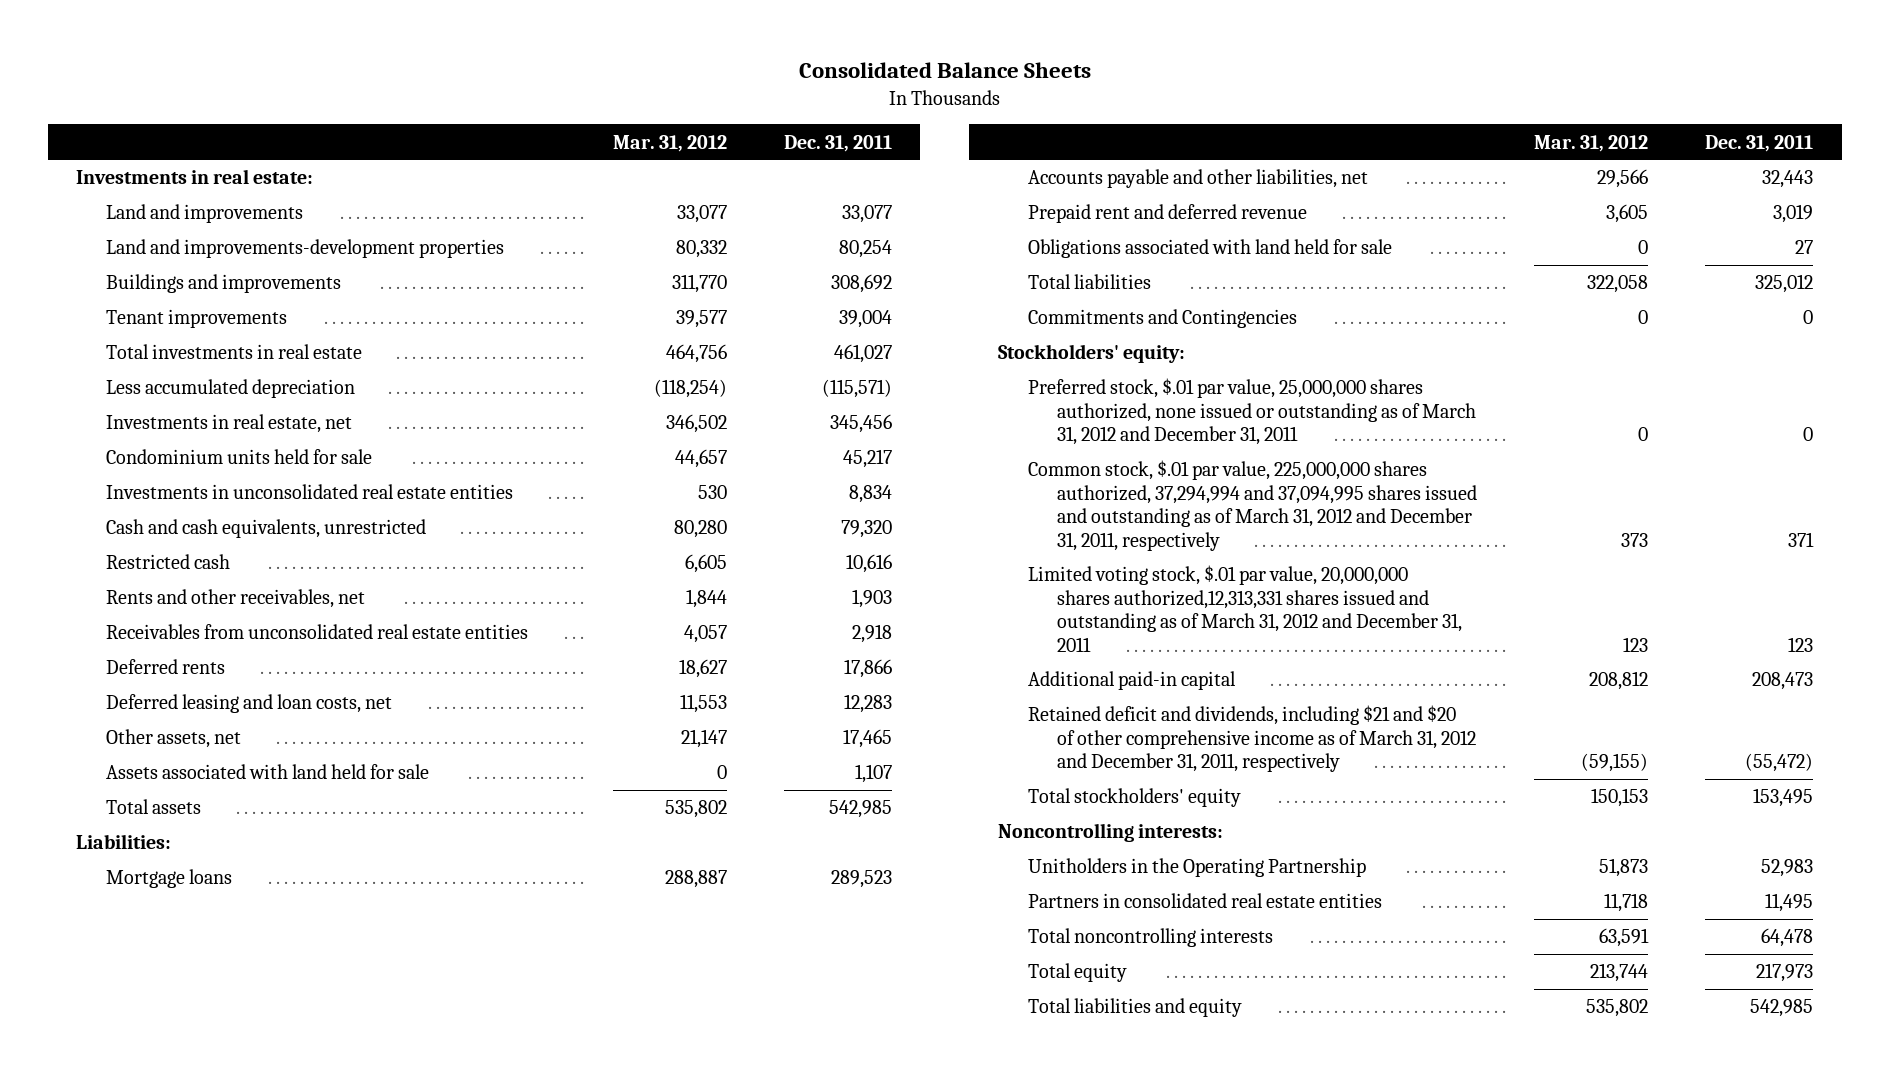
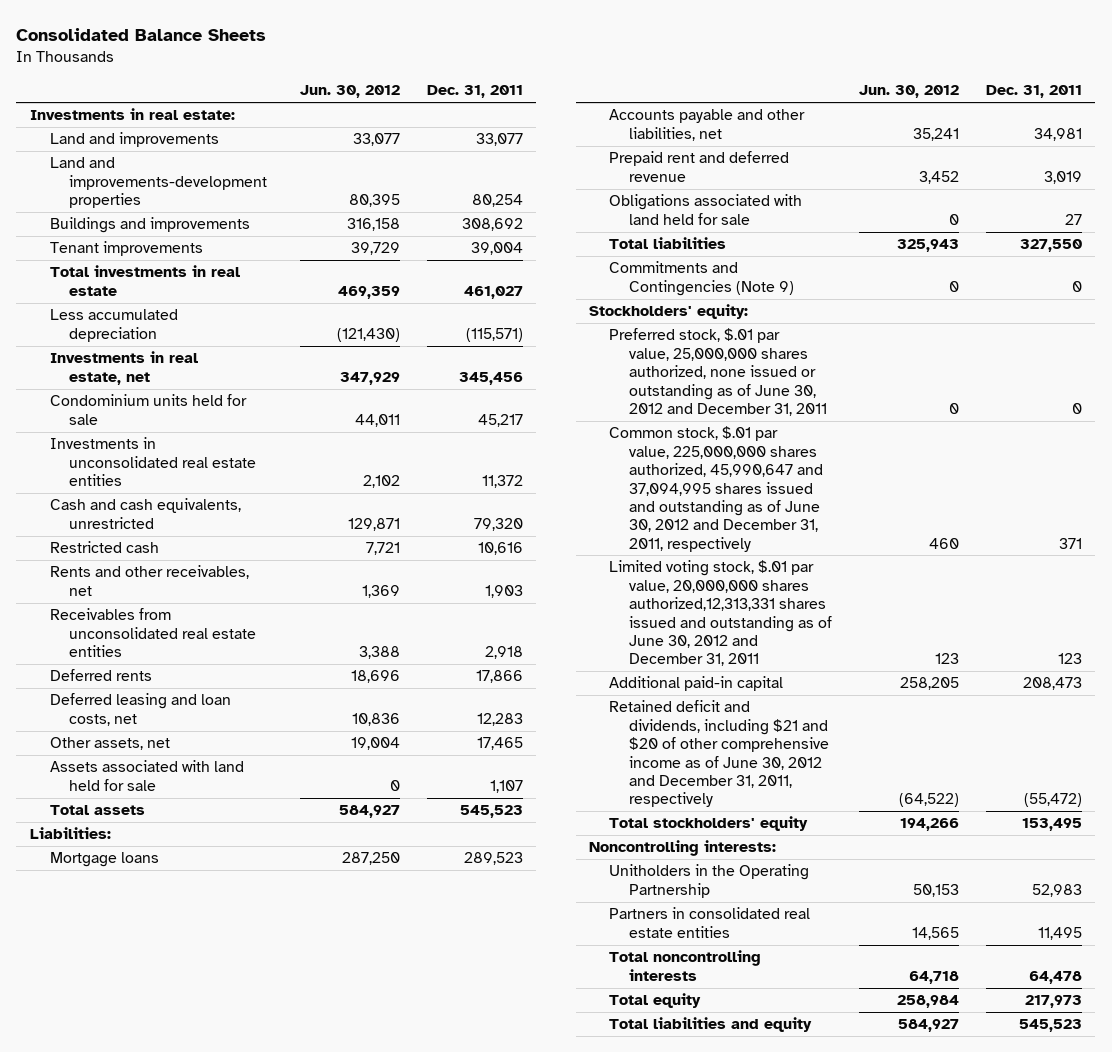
[612,134,727,152] Mar. 31, 2012 -> none
none -> [299,85,400,99] Jun. 30, 2012
[848,485,892,504] 8,834 -> [481,475,523,489] 11,372
[828,800,892,819] 542,985 -> [459,805,523,819] 545,523
[1762,170,1814,189] 32,443 -> [1033,127,1082,141] 34,981
[1755,274,1814,294] 325,012 -> [1019,239,1082,253] 327,550
[1027,309,1297,329] Commitments and Contingencies -> [608,261,794,296] Commitments and Contingencies (Note 9)
[1027,378,1477,446] Preferred stock, $.01 par value, 25,000,000 shares authorized, none issued or outstanding as of March 31, 2012 and December 31, 2011 -> [608,328,827,416] Preferred stock, $.01 par value, 25,000,000 shares authorized, none issued or outstanding as of June 30, 2012 and December 31, 2011
[1027,460,1478,551] Common stock, $.01 par value, 225,000,000 shares authorized, 37,294,994 and 37,094,995 shares issued and outstanding as of March 31, 2012 and December 31, 2011, respectively -> [608,426,823,552] Common stock, $.01 par value, 225,000,000 shares authorized, 45,990,647 and 37,094,995 shares issued and outstanding as of June 30, 2012 and December 31, 2011, respectively
[1027,565,1463,652] Limited voting stock, $.01 par value, 20,000,000 shares authorized,12,313,331 shares issued and outstanding as of March 31, 2012 and December 31, 2011 -> [608,560,832,667] Limited voting stock, $.01 par value, 20,000,000 shares authorized,12,313,331 shares issued and outstanding as of June 30, 2012 and December 31, 2011
[1027,705,1477,773] Retained deficit and dividends, including $21 and $20 of other comprehensive income as of March 31, 2012 and December 31, 2011, respectively -> [608,700,829,808] Retained deficit and dividends, including $21 and $20 of other comprehensive income as of June 30, 2012 and December 31, 2011, respectively
[1750,999,1814,1018] 542,985 -> [1018,1019,1082,1033] 545,523

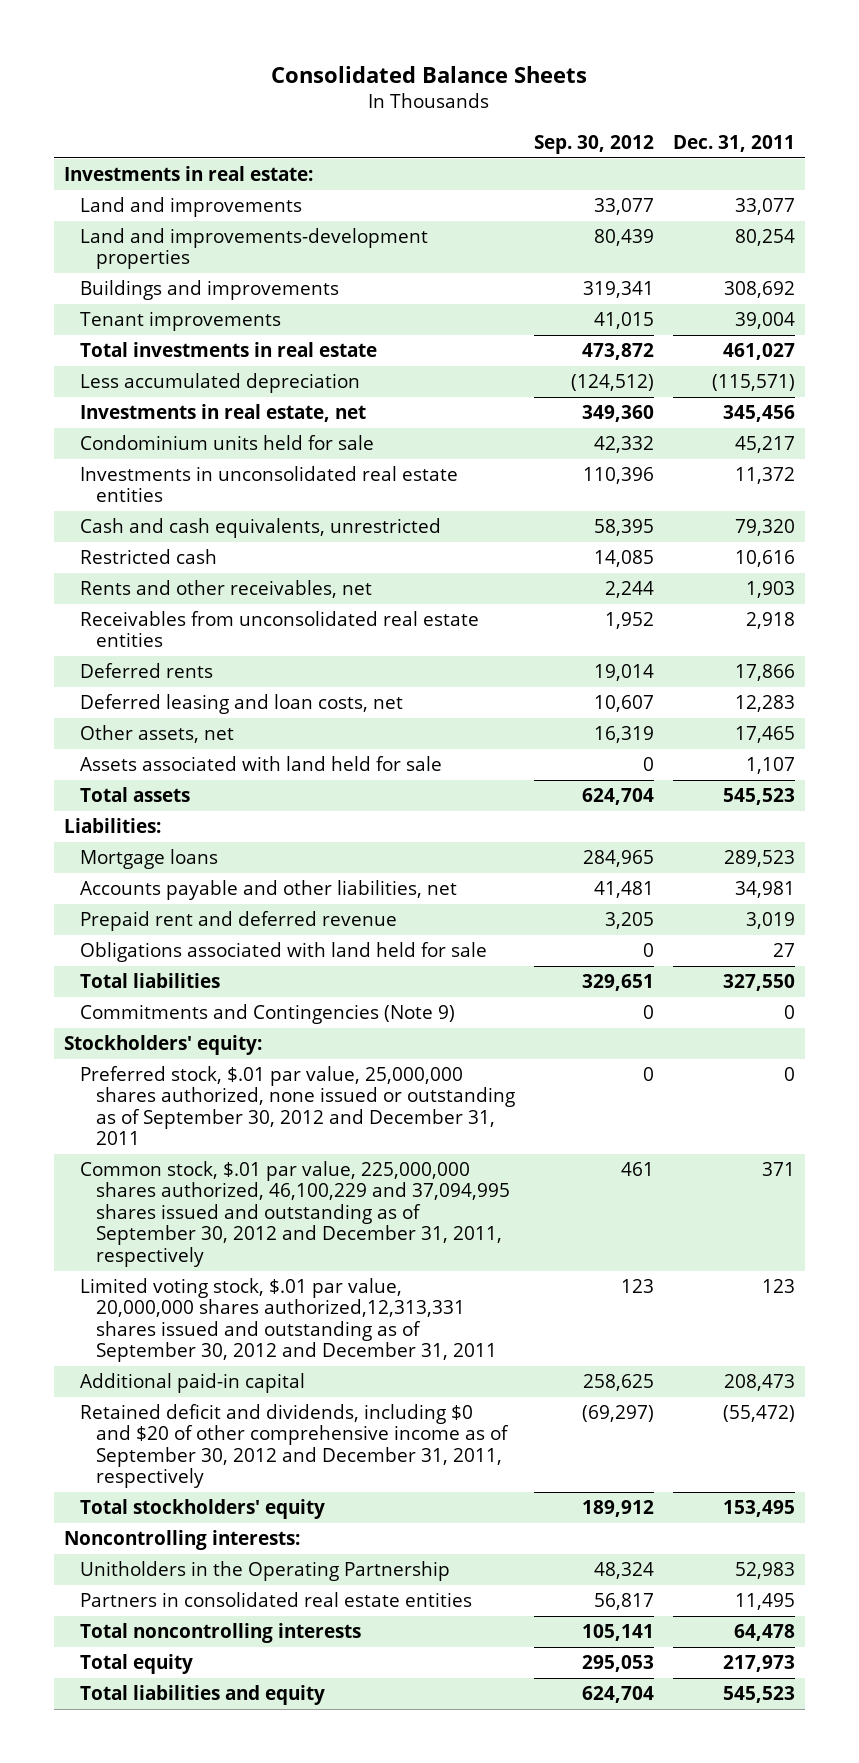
[299,85,400,99] Jun. 30, 2012 -> none
none -> [533,135,654,155] Sep. 30, 2012
[608,328,827,416] Preferred stock, $.01 par value, 25,000,000 shares authorized, none issued or outstanding as of June 30, 2012 and December 31, 2011 -> [79,1066,515,1146] Preferred stock, $.01 par value, 25,000,000 shares authorized, none issued or outstanding as of September 30, 2012 and December 31, 2011
[608,426,823,552] Common stock, $.01 par value, 225,000,000 shares authorized, 45,990,647 and 37,094,995 shares issued and outstanding as of June 30, 2012 and December 31, 2011, respectively -> [79,1161,510,1267] Common stock, $.01 par value, 225,000,000 shares authorized, 46,100,229 and 37,094,995 shares issued and outstanding as of September 30, 2012 and December 31, 2011, respectively
[608,560,832,667] Limited voting stock, $.01 par value, 20,000,000 shares authorized,12,313,331 shares issued and outstanding as of June 30, 2012 and December 31, 2011 -> [79,1278,497,1363] Limited voting stock, $.01 par value, 20,000,000 shares authorized,12,313,331 shares issued and outstanding as of September 30, 2012 and December 31, 2011
[608,700,829,808] Retained deficit and dividends, including $21 and $20 of other comprehensive income as of June 30, 2012 and December 31, 2011, respectively -> [79,1404,509,1489] Retained deficit and dividends, including $0 and $20 of other comprehensive income as of September 30, 2012 and December 31, 2011, respectively

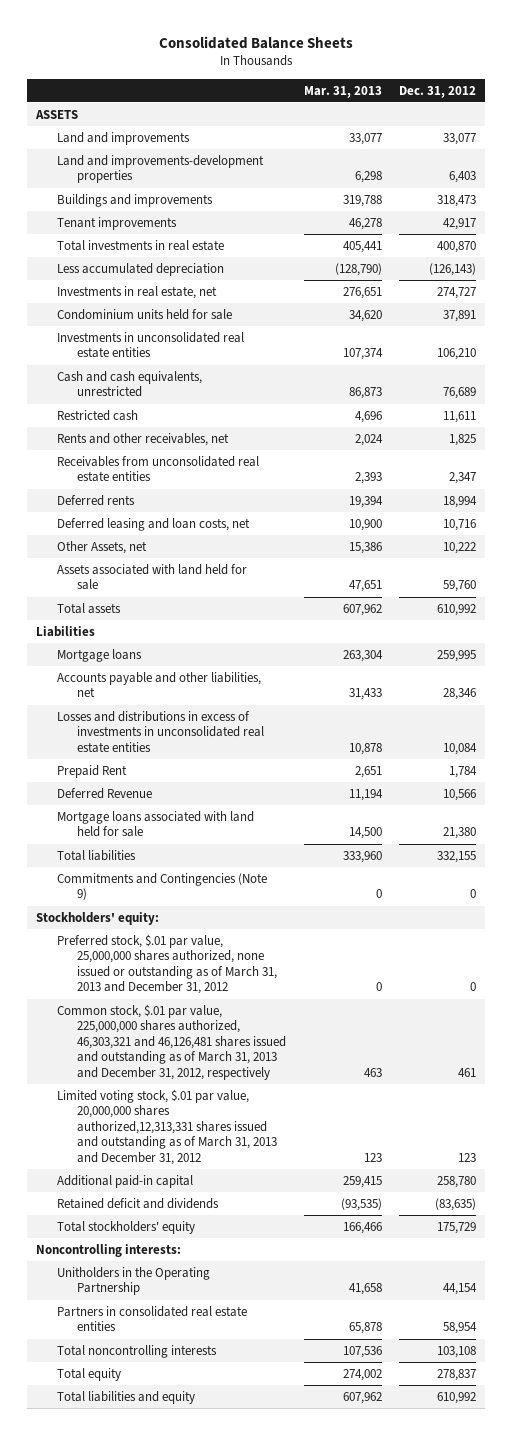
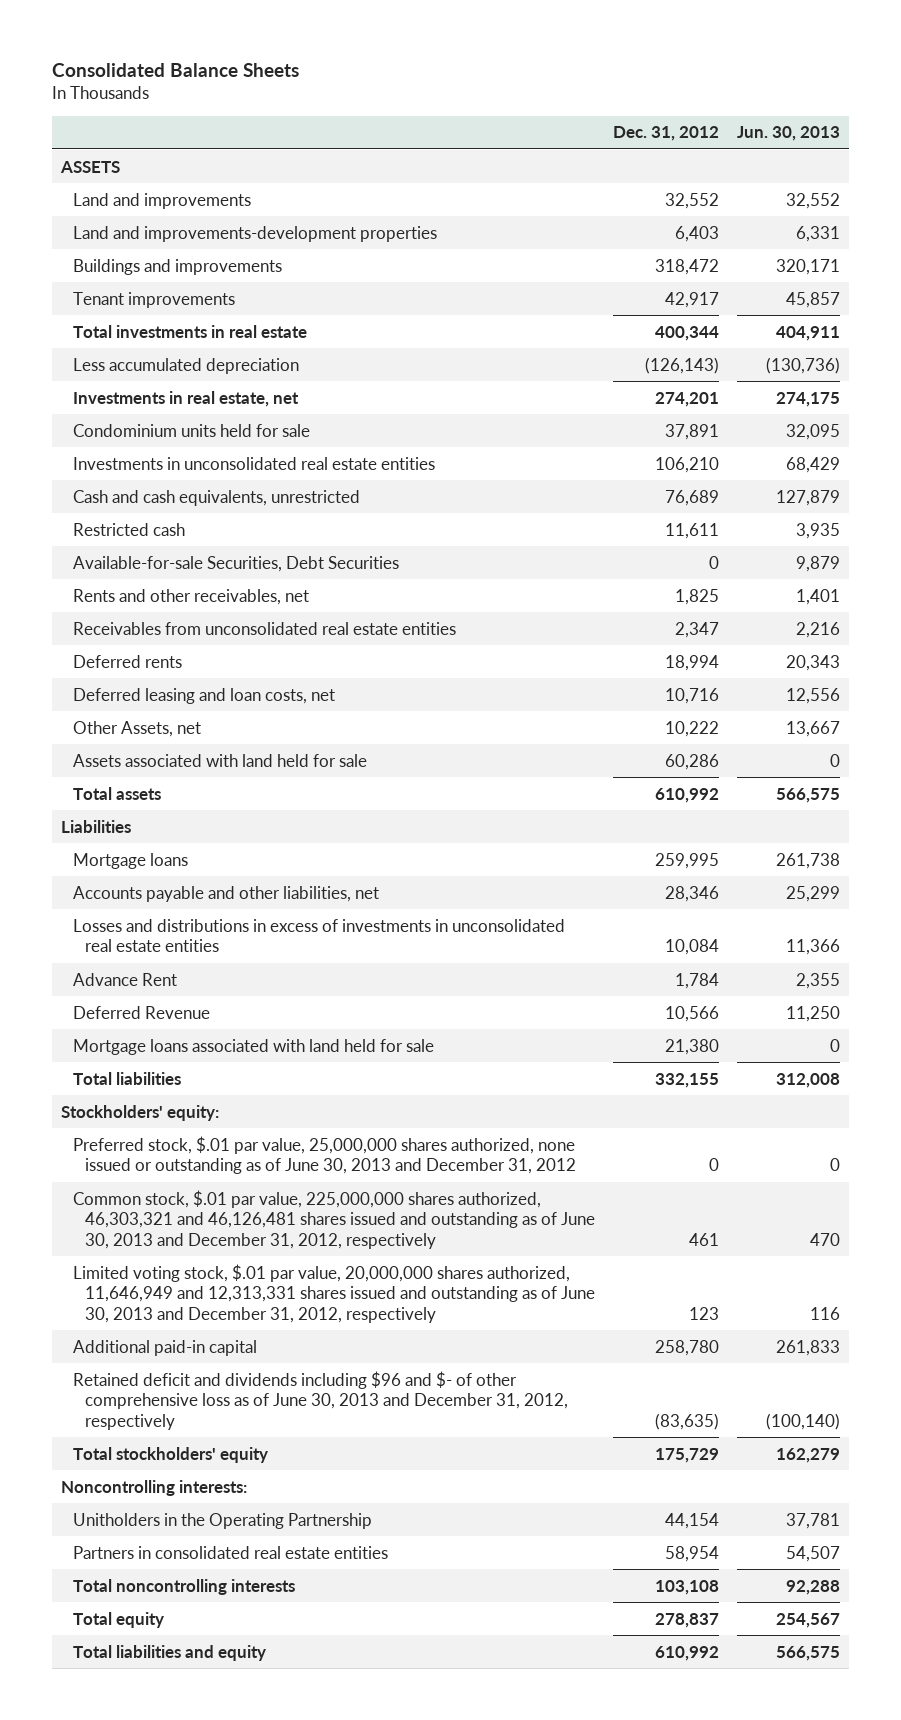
[303,85,382,98] Mar. 31, 2013 -> none
none -> [737,126,841,142] Jun. 30, 2013
[443,133,477,146] 33,077 -> [665,192,720,209] 32,552
[437,195,477,208] 318,473 -> [655,258,720,275] 318,472
[437,241,477,254] 400,870 -> [655,325,720,341] 400,344
[437,287,477,300] 274,727 -> [655,391,720,407] 274,201
none -> [72,555,399,572] Available-for-sale Securities, Debt Securities
[443,580,477,593] 59,760 -> [665,753,720,770] 60,286
[56,765,127,779] Prepaid Rent -> [72,972,177,986] Advance Rent
[56,873,267,901] Commitments and Contingencies (Note 9) -> none
[56,934,278,995] Preferred stock, $.01 par value, 25,000,000 shares authorized, none issued or outstanding as of March 31, 2013 and December 31, 2012 -> [72,1135,577,1175] Preferred stock, $.01 par value, 25,000,000 shares authorized, none issued or outstanding as of June 30, 2013 and December 31, 2012
[56,1004,287,1080] Common stock, $.01 par value, 225,000,000 shares authorized, 46,303,321 and 46,126,481 shares issued and outstanding as of March 31, 2013 and December 31, 2012, respectively -> [72,1189,596,1249] Common stock, $.01 par value, 225,000,000 shares authorized, 46,303,321 and 46,126,481 shares issued and outstanding as of June 30, 2013 and December 31, 2012, respectively
[56,1089,278,1165] Limited voting stock, $.01 par value, 20,000,000 shares authorized,12,313,331 shares issued and outstanding as of March 31, 2013 and December 31, 2012 -> [72,1263,596,1323] Limited voting stock, $.01 par value, 20,000,000 shares authorized, 11,646,949 and 12,313,331 shares issued and outstanding as of June 30, 2013 and December 31, 2012, respectively
[56,1198,219,1210] Retained deficit and dividends -> [72,1370,569,1430] Retained deficit and dividends including $96 and $- of other comprehensive loss as of June 30, 2013 and December 31, 2012, respectively

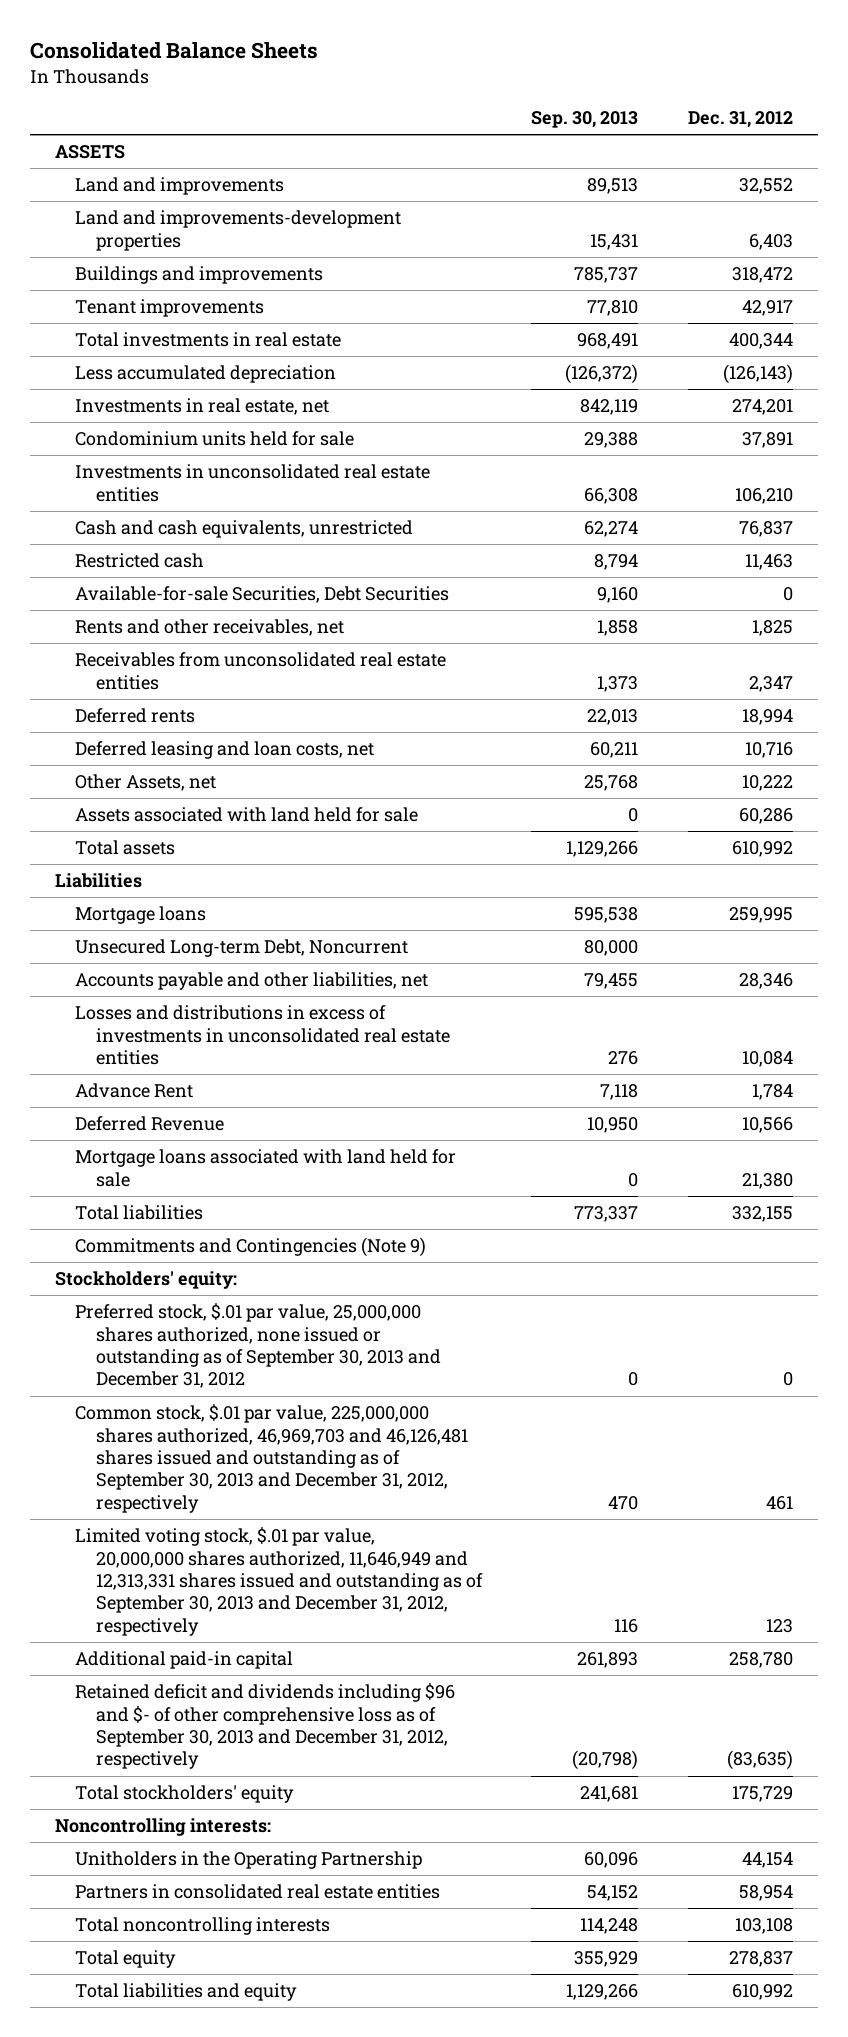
[737,126,841,142] Jun. 30, 2013 -> none
none -> [531,111,639,129] Sep. 30, 2013
[665,489,720,506] 76,689 -> [738,521,793,538] 76,837
[665,522,720,539] 11,611 -> [744,554,793,571] 11,463
none -> [75,939,409,958] Unsecured Long-term Debt, Noncurrent
none -> [75,1237,427,1258] Commitments and Contingencies (Note 9)
[72,1135,577,1175] Preferred stock, $.01 par value, 25,000,000 shares authorized, none issued or outstanding as of June 30, 2013 and December 31, 2012 -> [75,1303,442,1389] Preferred stock, $.01 par value, 25,000,000 shares authorized, none issued or outstanding as of September 30, 2013 and December 31, 2012
[72,1189,596,1249] Common stock, $.01 par value, 225,000,000 shares authorized, 46,303,321 and 46,126,481 shares issued and outstanding as of June 30, 2013 and December 31, 2012, respectively -> [75,1404,469,1513] Common stock, $.01 par value, 225,000,000 shares authorized, 46,969,703 and 46,126,481 shares issued and outstanding as of September 30, 2013 and December 31, 2012, respectively
[72,1263,596,1323] Limited voting stock, $.01 par value, 20,000,000 shares authorized, 11,646,949 and 12,313,331 shares issued and outstanding as of June 30, 2013 and December 31, 2012, respectively -> [75,1527,484,1636] Limited voting stock, $.01 par value, 20,000,000 shares authorized, 11,646,949 and 12,313,331 shares issued and outstanding as of September 30, 2013 and December 31, 2012, respectively
[72,1370,569,1430] Retained deficit and dividends including $96 and $- of other comprehensive loss as of June 30, 2013 and December 31, 2012, respectively -> [75,1683,456,1770] Retained deficit and dividends including $96 and $- of other comprehensive loss as of September 30, 2013 and December 31, 2012, respectively

